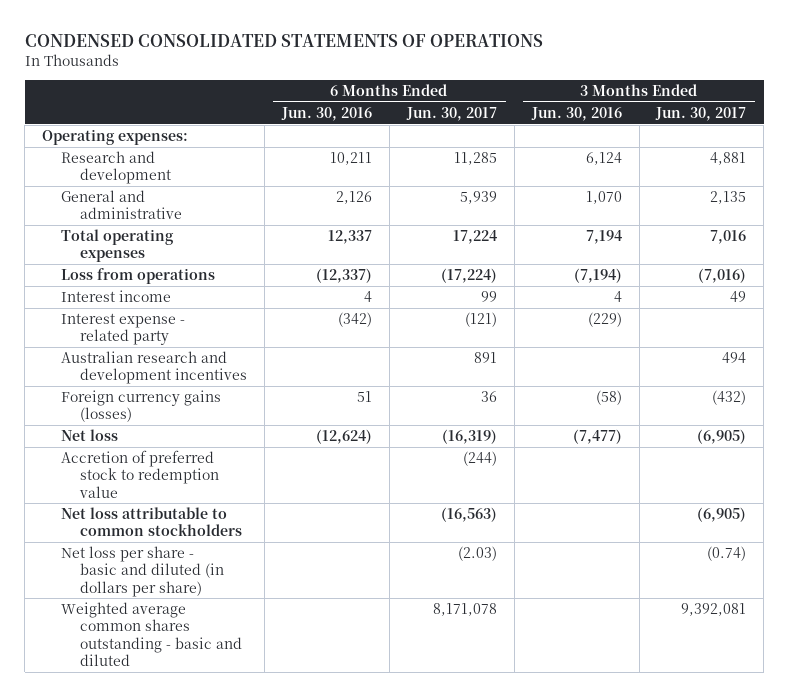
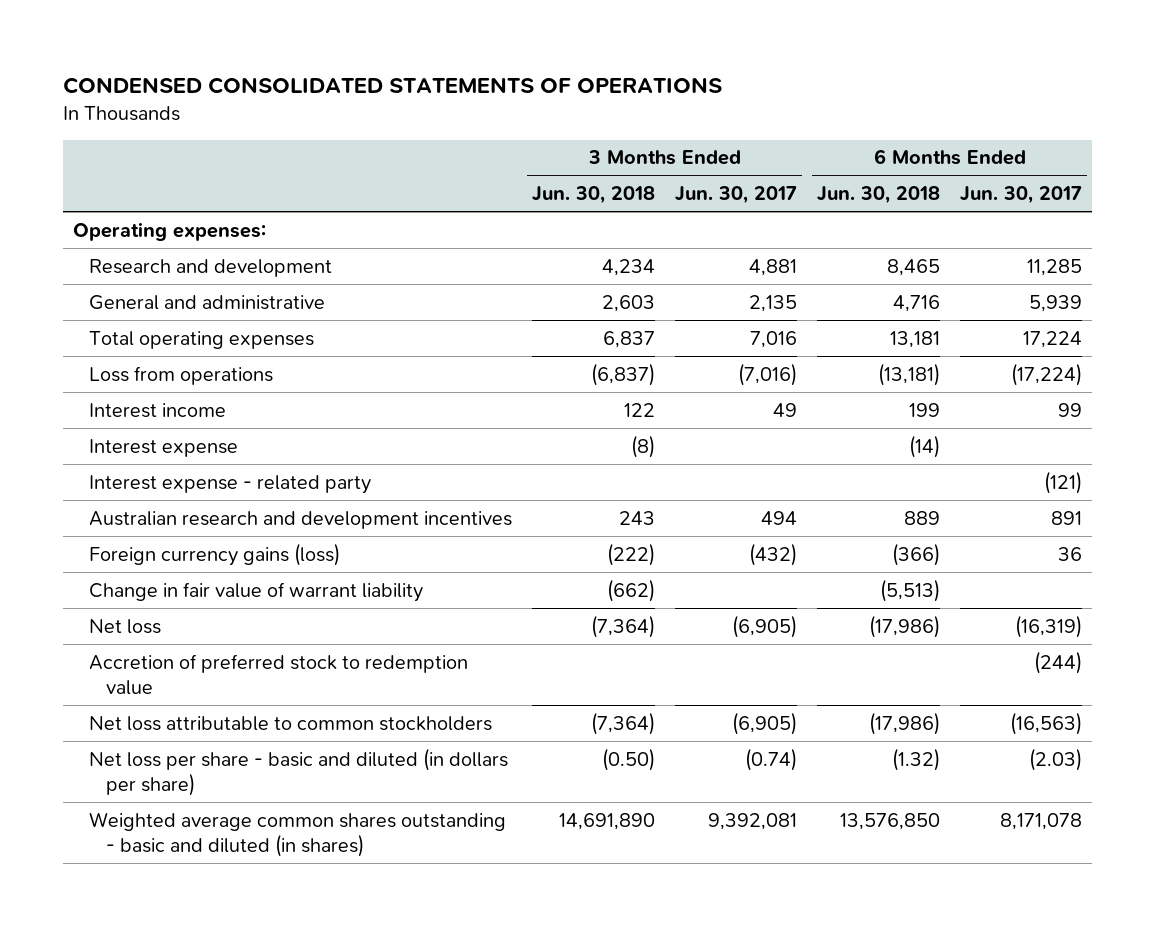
[281,106,373,121] Jun. 30, 2016 -> none
[530,106,622,121] Jun. 30, 2016 -> none
none -> [532,186,656,205] Jun. 30, 2018
none -> [817,186,941,205] Jun. 30, 2018
none -> [89,438,239,457] Interest expense
[61,389,222,423] Foreign currency gains (losses) -> [89,542,341,566] Foreign currency gains (loss)
none -> [89,581,424,602] Change in fair value of warrant liability
[61,601,243,666] Weighted average common shares outstanding - basic and diluted -> [89,811,507,858] Weighted average common shares outstanding - basic and diluted (in shares)

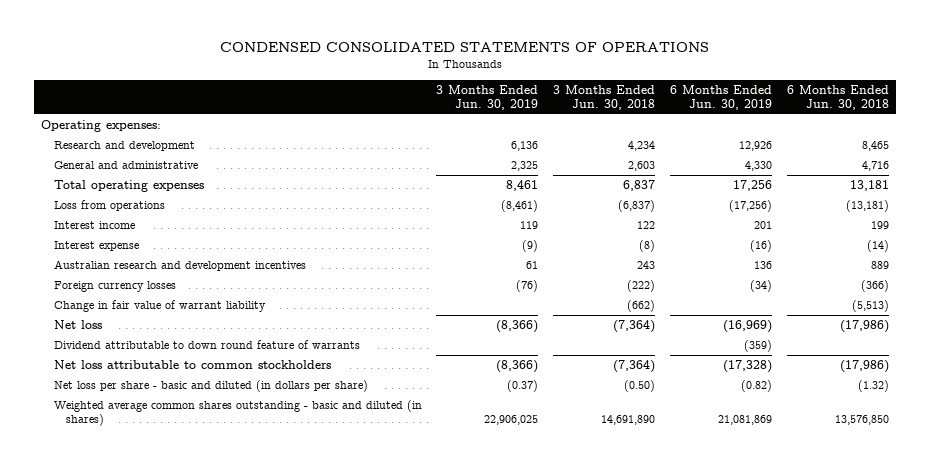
[675,186,798,205] Jun. 30, 2017 -> none
[960,186,1083,205] Jun. 30, 2017 -> none
none -> [436,85,539,110] 3 Months Ended Jun. 30, 2019
none -> [669,85,772,110] 6 Months Ended Jun. 30, 2019
[89,474,372,494] Interest expense - related party -> none
[89,542,341,566] Foreign currency gains (loss) -> [53,281,176,293] Foreign currency losses
[89,653,469,696] Accretion of preferred stock to redemption value -> none
none -> [53,340,360,350] Dividend attributable to down round feature of warrants

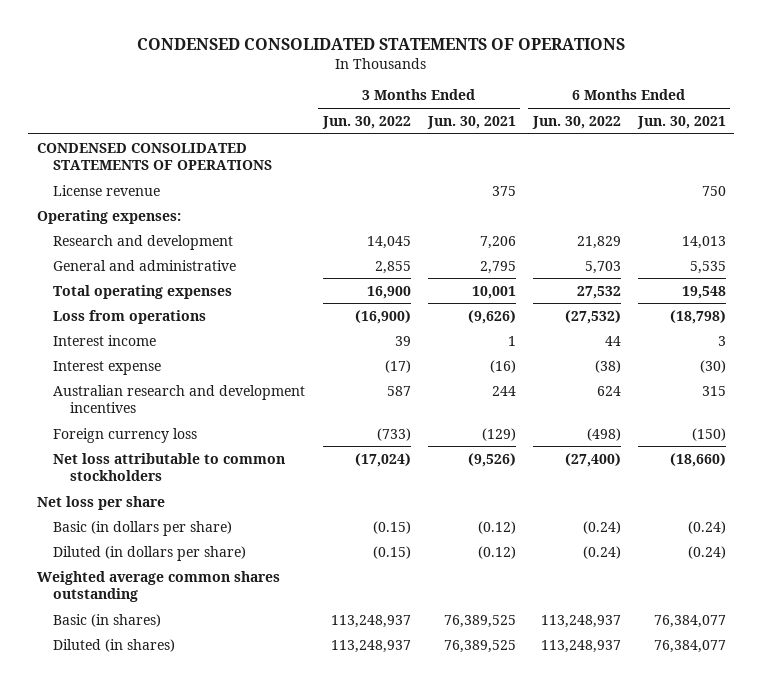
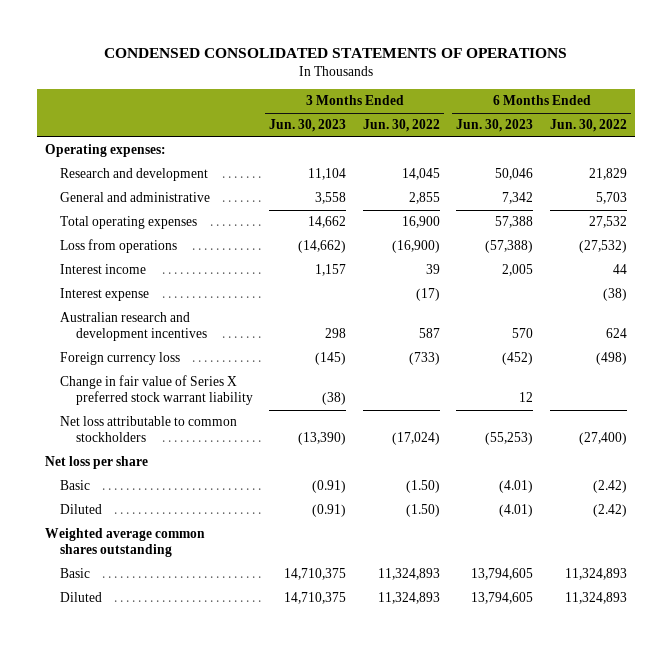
[426,115,516,129] Jun. 30, 2021 -> none
[636,115,726,129] Jun. 30, 2021 -> none
none -> [269,119,347,133] Jun. 30, 2023
none -> [456,119,534,133] Jun. 30, 2023
[36,142,273,171] CONDENSED CONSOLIDATED STATEMENTS OF OPERATIONS -> none
[53,184,161,196] License revenue -> none
none -> [60,375,253,406] Change in fair value of Series X preferred stock warrant liability
[53,520,233,536] Basic (in dollars per share) -> [60,480,91,491] Basic
[372,520,411,534] (0.15) -> [405,480,440,494] (1.50)
[582,520,621,534] (0.24) -> [592,480,627,494] (2.42)
[53,545,247,561] Diluted (in dollars per share) -> [60,504,103,515] Diluted
[372,545,411,559] (0.15) -> [405,504,440,518] (1.50)
[582,545,621,559] (0.24) -> [592,504,627,518] (2.42)
[53,613,162,627] Basic (in shares) -> [60,568,91,579] Basic
[330,614,411,628] 113,248,937 -> [377,568,440,581] 11,324,893
[540,614,621,628] 113,248,937 -> [564,568,627,581] 11,324,893
[53,638,176,652] Diluted (in shares) -> [60,592,103,603] Diluted
[330,639,411,653] 113,248,937 -> [377,592,440,605] 11,324,893
[540,639,621,653] 113,248,937 -> [564,592,627,605] 11,324,893

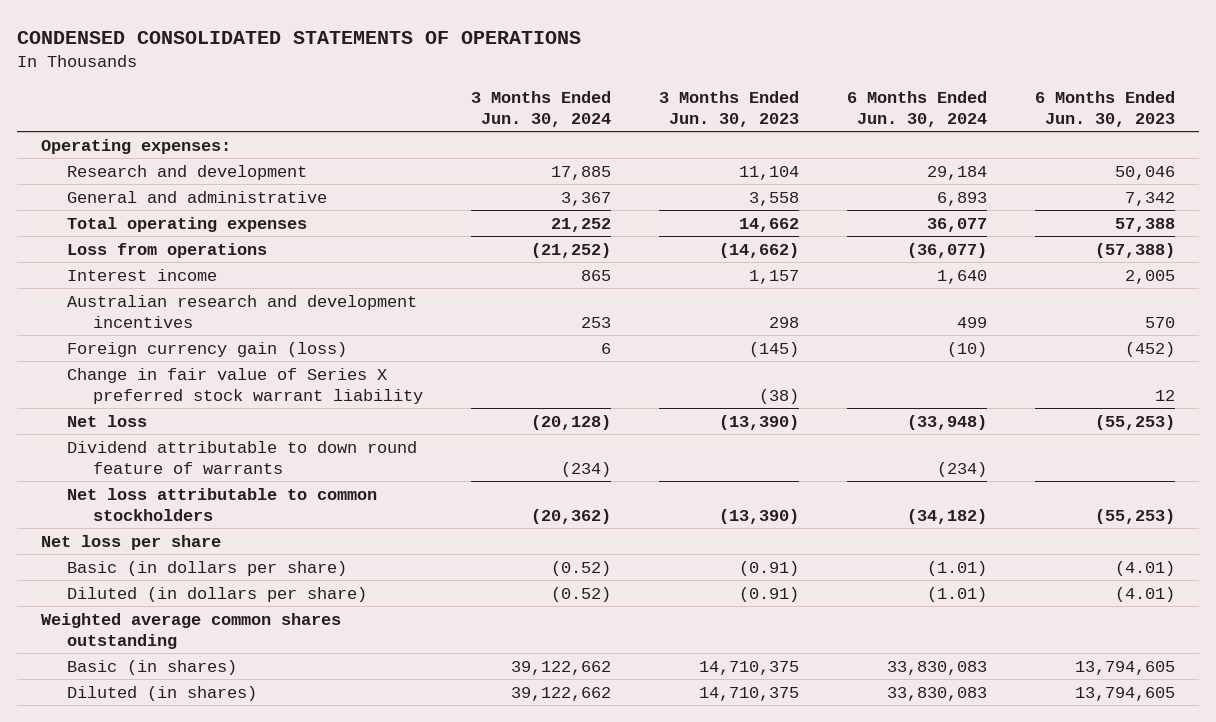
[362,119,440,133] Jun. 30, 2022 -> none
[549,119,627,133] Jun. 30, 2022 -> none
none -> [471,90,612,127] 3 Months Ended Jun. 30, 2024
none -> [847,90,988,127] 6 Months Ended Jun. 30, 2024
[60,288,150,302] Interest expense -> none
[60,352,181,366] Foreign currency loss -> [66,341,347,357] Foreign currency gain (loss)
none -> [66,414,147,427] Net loss
none -> [66,440,417,474] Dividend attributable to down round feature of warrants
[60,480,91,491] Basic -> [66,560,347,576] Basic (in dollars per share)
[60,504,103,515] Diluted -> [66,586,367,602] Diluted (in dollars per share)
[60,568,91,579] Basic -> [66,659,237,675] Basic (in shares)
[60,592,103,603] Diluted -> [66,685,257,701] Diluted (in shares)

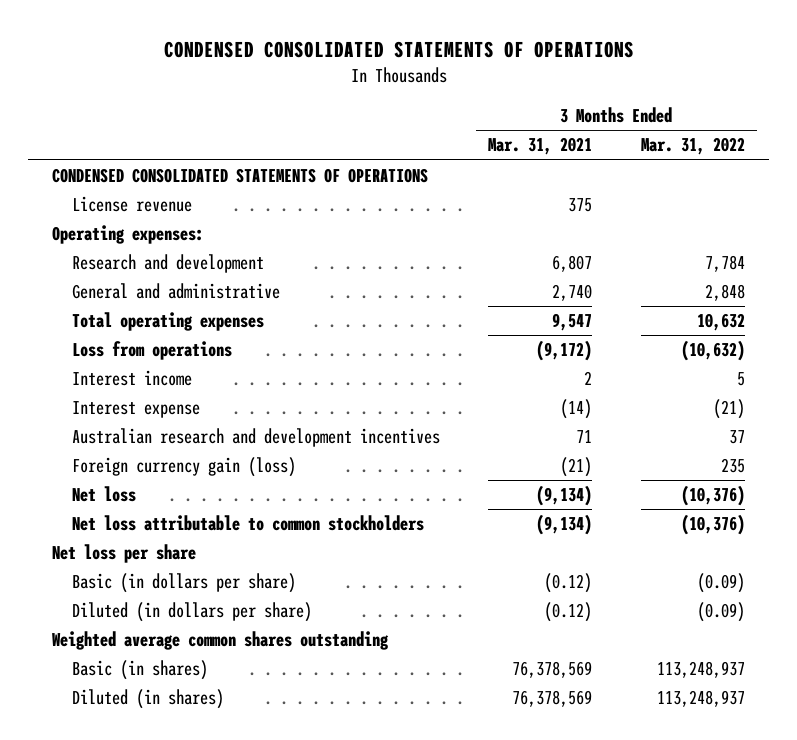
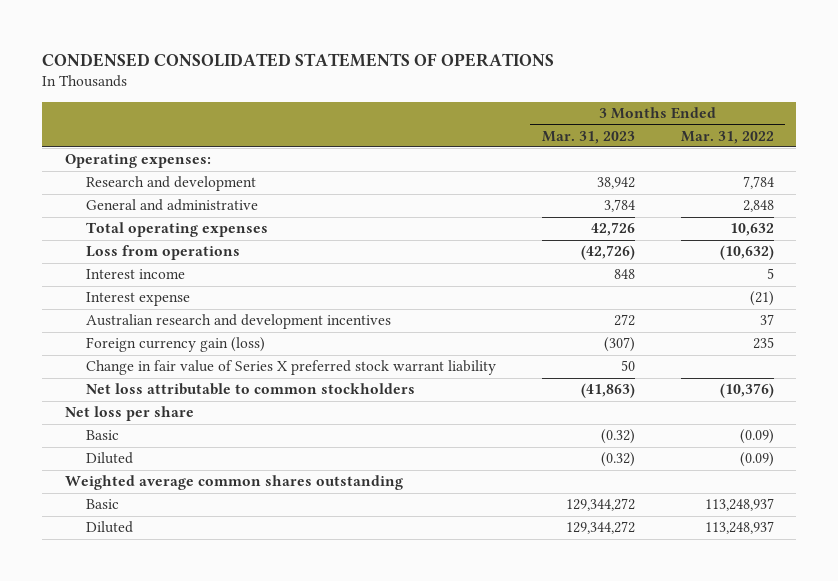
[488,137,593,156] Mar. 31, 2021 -> none
none -> [541,130,635,144] Mar. 31, 2023
[52,168,429,184] CONDENSED CONSOLIDATED STATEMENTS OF OPERATIONS -> none
[71,196,192,213] License revenue -> none
[71,486,136,503] Net loss -> none
none -> [85,360,496,376] Change in fair value of Series X preferred stock warrant liability
[71,573,296,594] Basic (in dollars per share) -> [85,430,119,441] Basic
[71,602,312,623] Diluted (in dollars per share) -> [85,452,133,465] Diluted
[71,660,208,681] Basic (in shares) -> [85,499,119,510] Basic
[71,689,224,710] Diluted (in shares) -> [85,521,133,534] Diluted

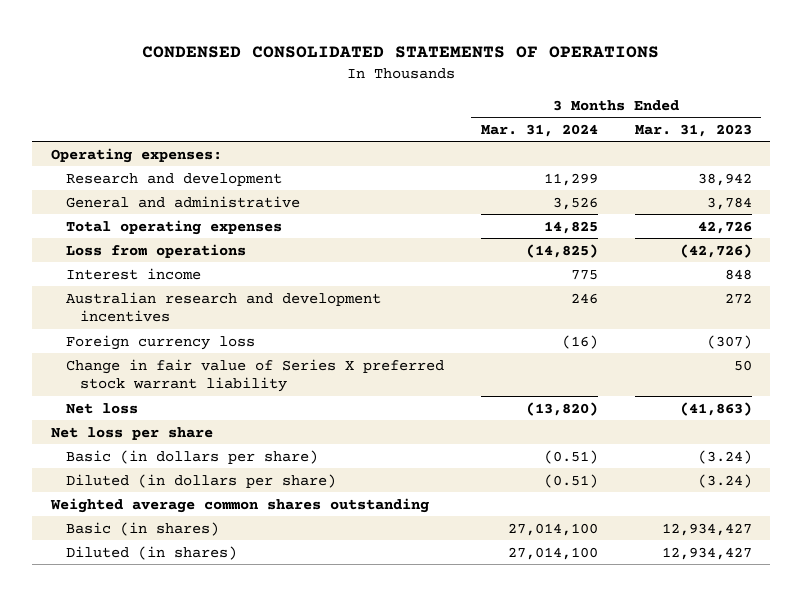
[680,130,774,144] Mar. 31, 2022 -> none
none -> [480,123,598,137] Mar. 31, 2024
[85,292,190,307] Interest expense -> none
[85,337,265,353] Foreign currency gain (loss) -> [65,334,255,350] Foreign currency loss
[85,383,415,396] Net loss attributable to common stockholders -> [65,402,138,414] Net loss
[85,430,119,441] Basic -> [65,449,318,464] Basic (in dollars per share)
[600,429,635,445] (0.32) -> [697,449,752,464] (3.24)
[85,452,133,465] Diluted -> [65,473,336,488] Diluted (in dollars per share)
[600,452,635,468] (0.32) -> [697,473,752,488] (3.24)
[85,499,119,510] Basic -> [65,521,219,536] Basic (in shares)
[565,498,635,512] 129,344,272 -> [661,522,752,536] 12,934,427
[85,521,133,534] Diluted -> [65,545,237,560] Diluted (in shares)
[565,521,635,535] 129,344,272 -> [661,546,752,560] 12,934,427

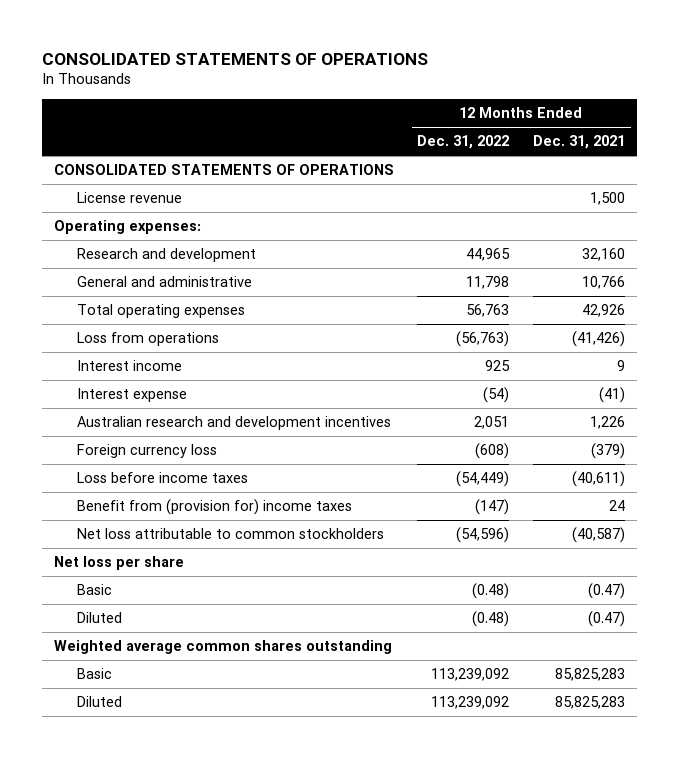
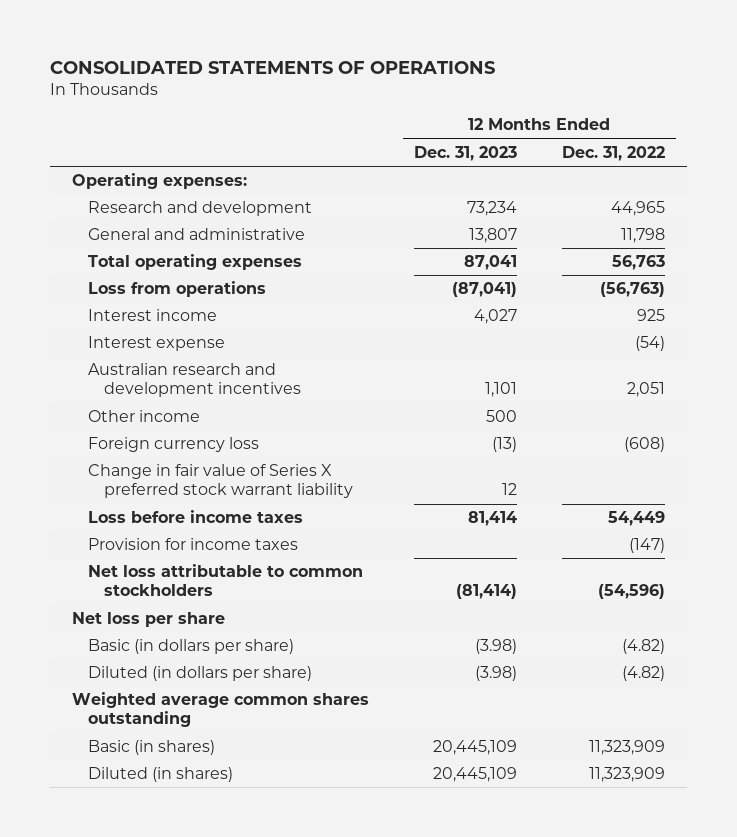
[533,135,626,150] Dec. 31, 2021 -> none
none -> [414,145,518,161] Dec. 31, 2023
[53,164,394,176] CONSOLIDATED STATEMENTS OF OPERATIONS -> none
[76,192,182,204] License revenue -> none
none -> [87,410,200,423] Other income
none -> [87,464,353,499] Change in fair value of Series X preferred stock warrant liability
[456,471,510,488] (54,449) -> [607,511,665,527] 54,449
[76,499,352,516] Benefit from (provision for) income taxes -> [87,538,298,551] Provision for income taxes
[76,584,112,596] Basic -> [87,639,294,655] Basic (in dollars per share)
[472,583,510,600] (0.48) -> [621,639,665,655] (4.82)
[76,612,122,624] Diluted -> [87,666,312,682] Diluted (in dollars per share)
[472,611,510,628] (0.48) -> [621,666,665,682] (4.82)
[76,668,112,680] Basic -> [87,740,215,756] Basic (in shares)
[431,668,510,682] 113,239,092 -> [588,740,665,756] 11,323,909
[76,696,122,708] Diluted -> [87,767,233,783] Diluted (in shares)
[431,696,510,710] 113,239,092 -> [588,767,665,783] 11,323,909

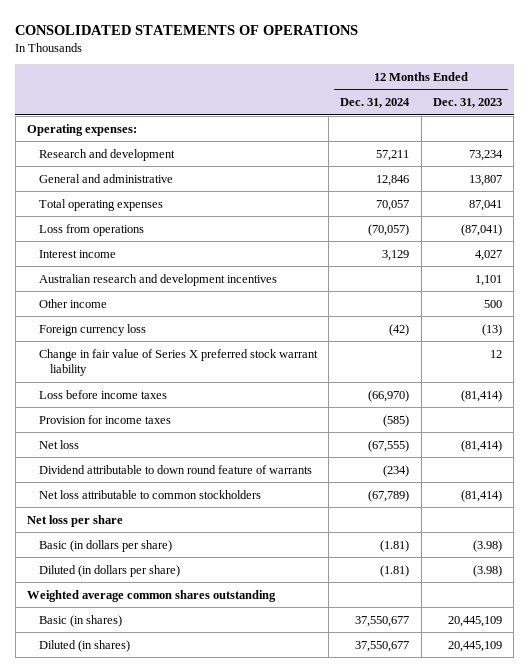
[561,145,665,161] Dec. 31, 2022 -> none
none -> [340,98,411,109] Dec. 31, 2024
[87,336,225,352] Interest expense -> none
[468,511,518,527] 81,414 -> [460,389,502,402] (81,414)
none -> [38,439,79,449] Net loss
none -> [38,464,312,474] Dividend attributable to down round feature of warrants

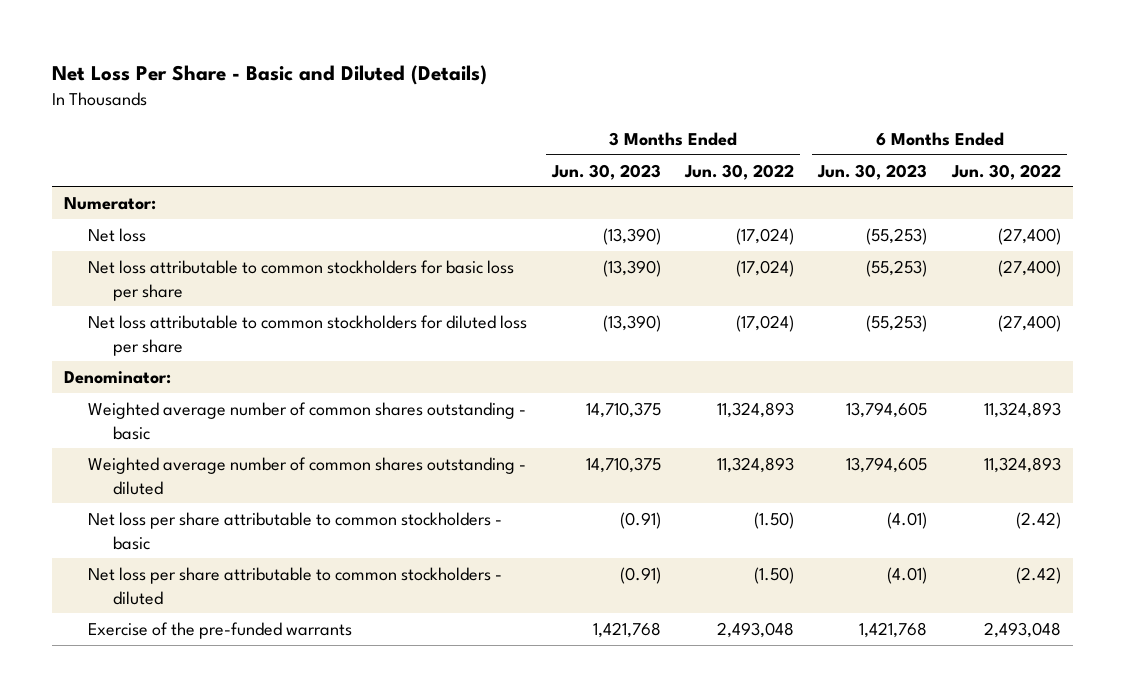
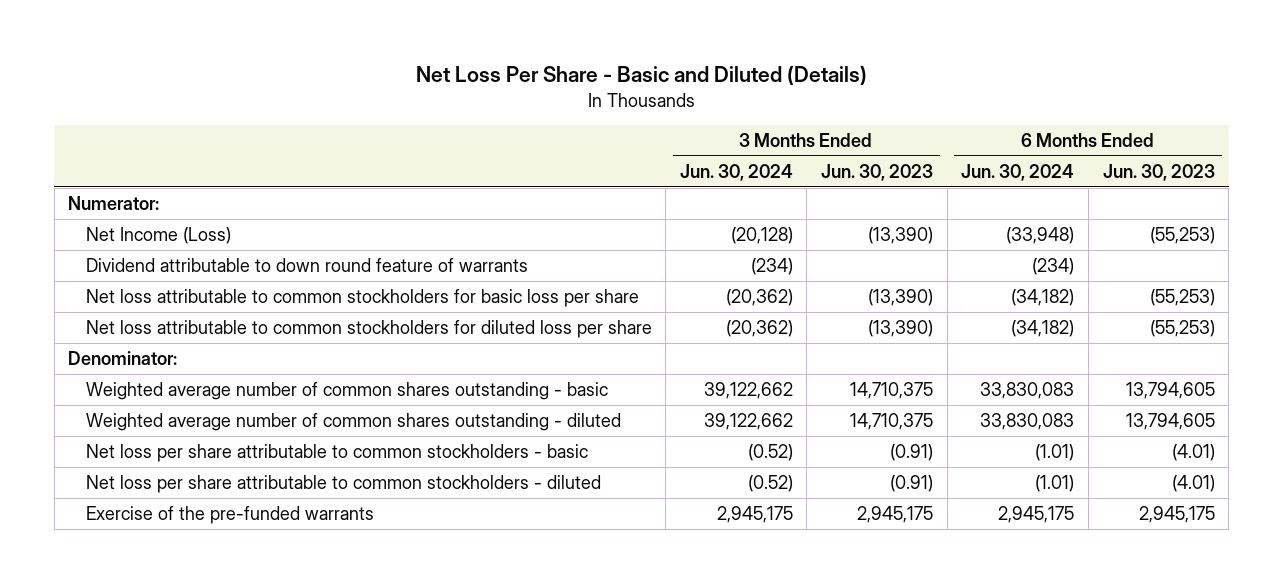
[684,163,795,180] Jun. 30, 2022 -> none
[950,163,1061,180] Jun. 30, 2022 -> none
none -> [679,163,793,181] Jun. 30, 2024
none -> [961,163,1075,181] Jun. 30, 2024
[88,227,147,242] Net loss -> [85,226,231,244] Net Income (Loss)
none -> [85,257,528,272] Dividend attributable to down round feature of warrants
[592,621,661,638] 1,421,768 -> [857,505,934,523] 2,945,175
[859,621,928,638] 1,421,768 -> [1138,505,1215,523] 2,945,175

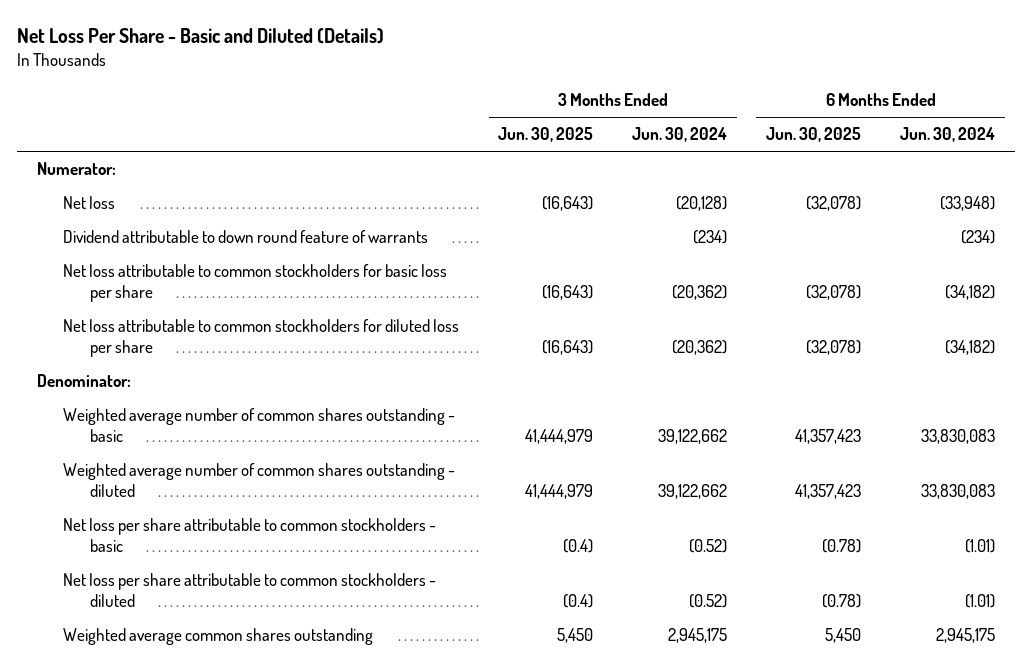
[821,163,934,181] Jun. 30, 2023 -> none
[1102,163,1215,181] Jun. 30, 2023 -> none
none -> [498,127,594,143] Jun. 30, 2025
none -> [766,127,862,143] Jun. 30, 2025
[85,226,231,244] Net Income (Loss) -> [63,196,116,210] Net loss
[85,505,374,524] Exercise of the pre-funded warrants -> [63,628,374,646] Weighted average common shares outstanding

